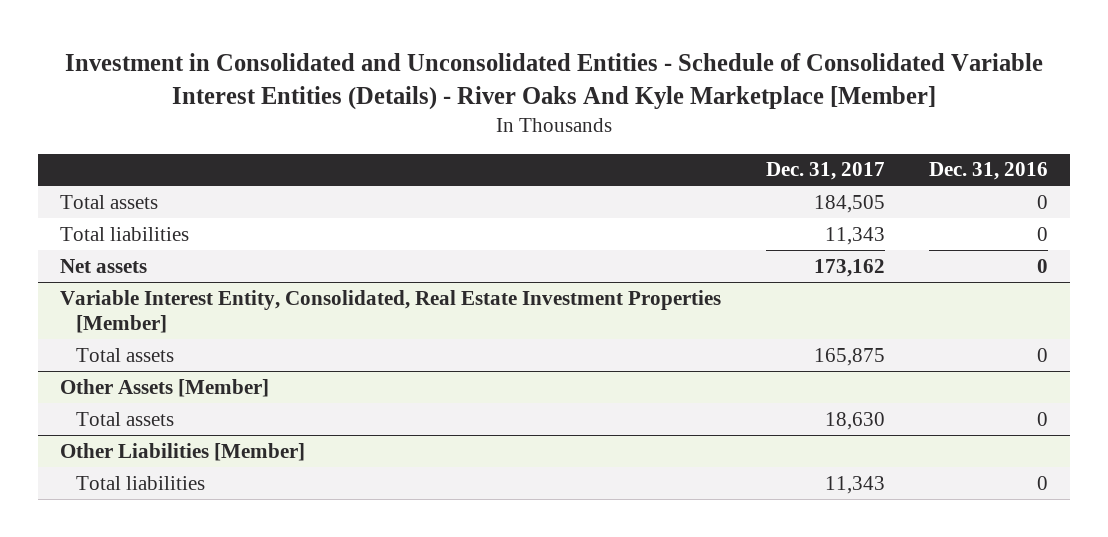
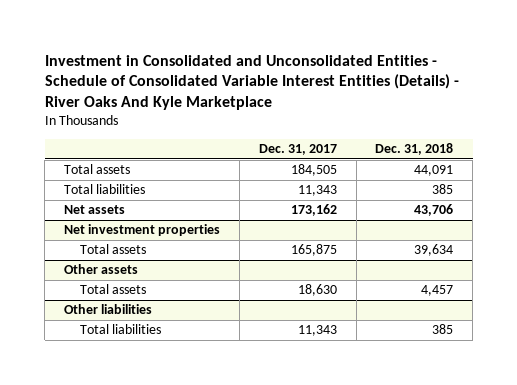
[65,53,1044,110] Investment in Consolidated and Unconsolidated Entities - Schedule of Consolidated Variable Interest Entities (Details) - River Oaks And Kyle Marketplace [Member] -> [44,54,459,111] Investment in Consolidated and Unconsolidated Entities - Schedule of Consolidated Variable Interest Entities (Details) - River Oaks And Kyle Marketplace
[928,162,1048,181] Dec. 31, 2016 -> none
none -> [375,143,454,156] Dec. 31, 2018
[60,289,722,333] Variable Interest Entity, Consolidated, Real Estate Investment Properties [Member] -> [64,224,221,237] Net investment properties
[60,378,270,397] Other Assets [Member] -> [64,264,139,275] Other assets
[60,442,306,461] Other Liabilities [Member] -> [64,304,153,315] Other liabilities

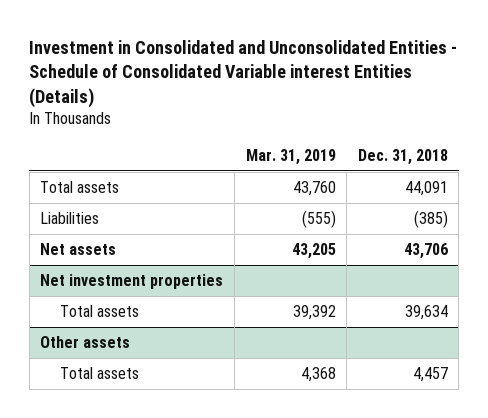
[44,54,459,111] Investment in Consolidated and Unconsolidated Entities - Schedule of Consolidated Variable Interest Entities (Details) - River Oaks And Kyle Marketplace -> [29,39,458,108] Investment in Consolidated and Unconsolidated Entities - Schedule of Consolidated Variable interest Entities (Details)
[258,144,337,156] Dec. 31, 2017 -> none
none -> [245,149,336,166] Mar. 31, 2019
[64,184,146,195] Total liabilities -> [40,212,100,225] Liabilities
[432,184,454,195] 385 -> [413,210,448,229] (385)
[64,304,153,315] Other liabilities -> none
[79,324,161,335] Total liabilities -> none

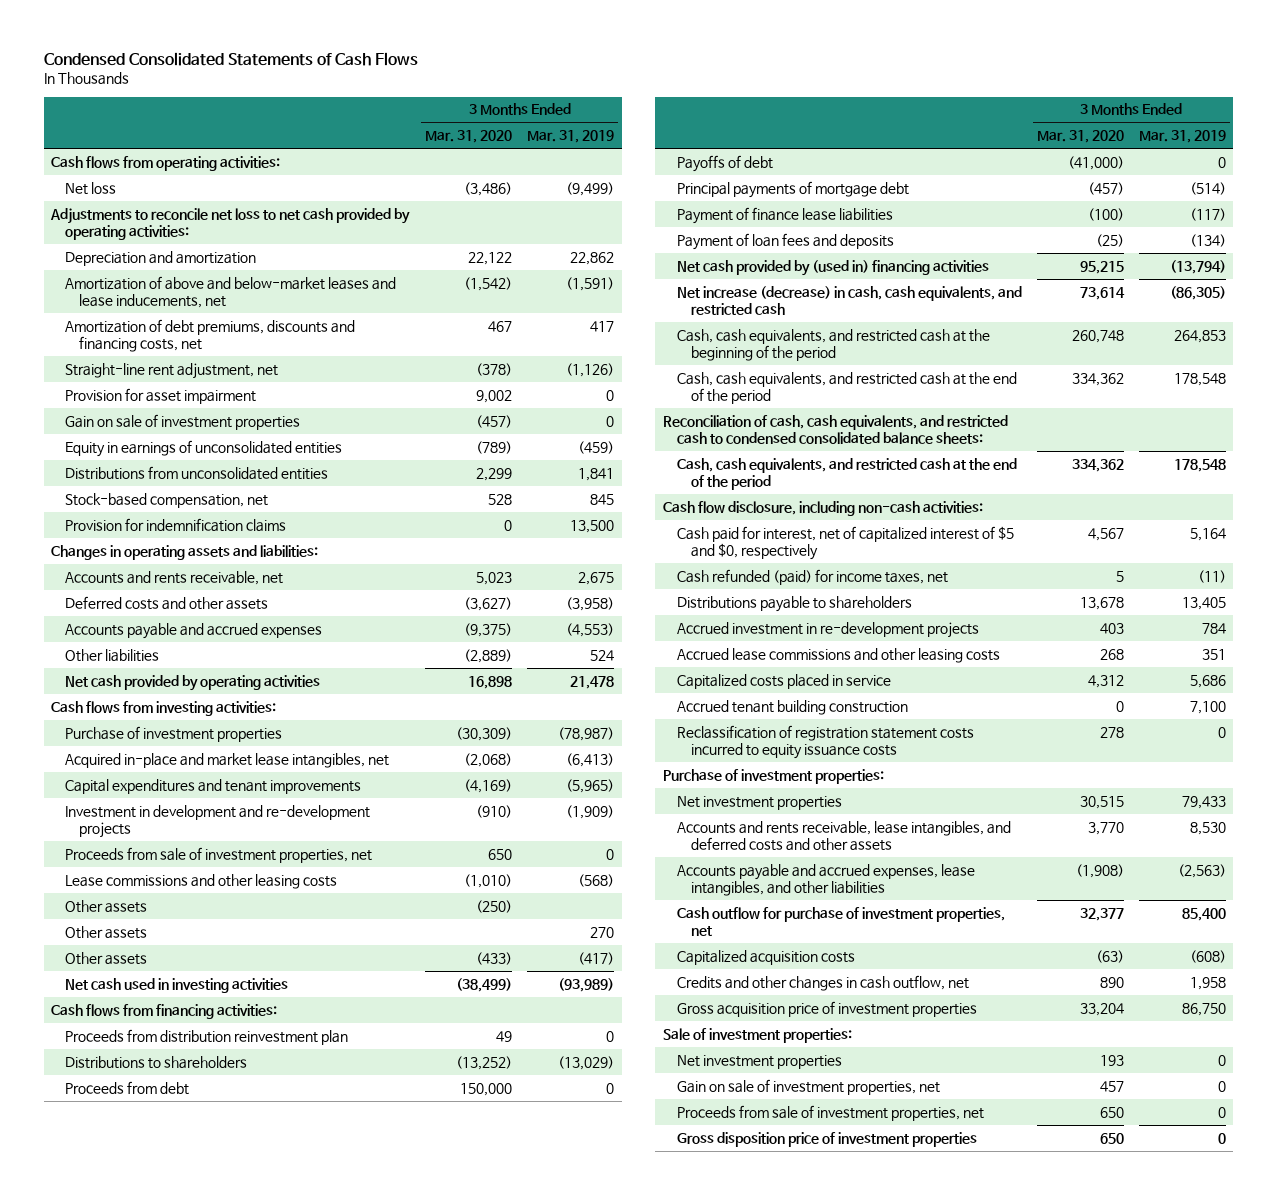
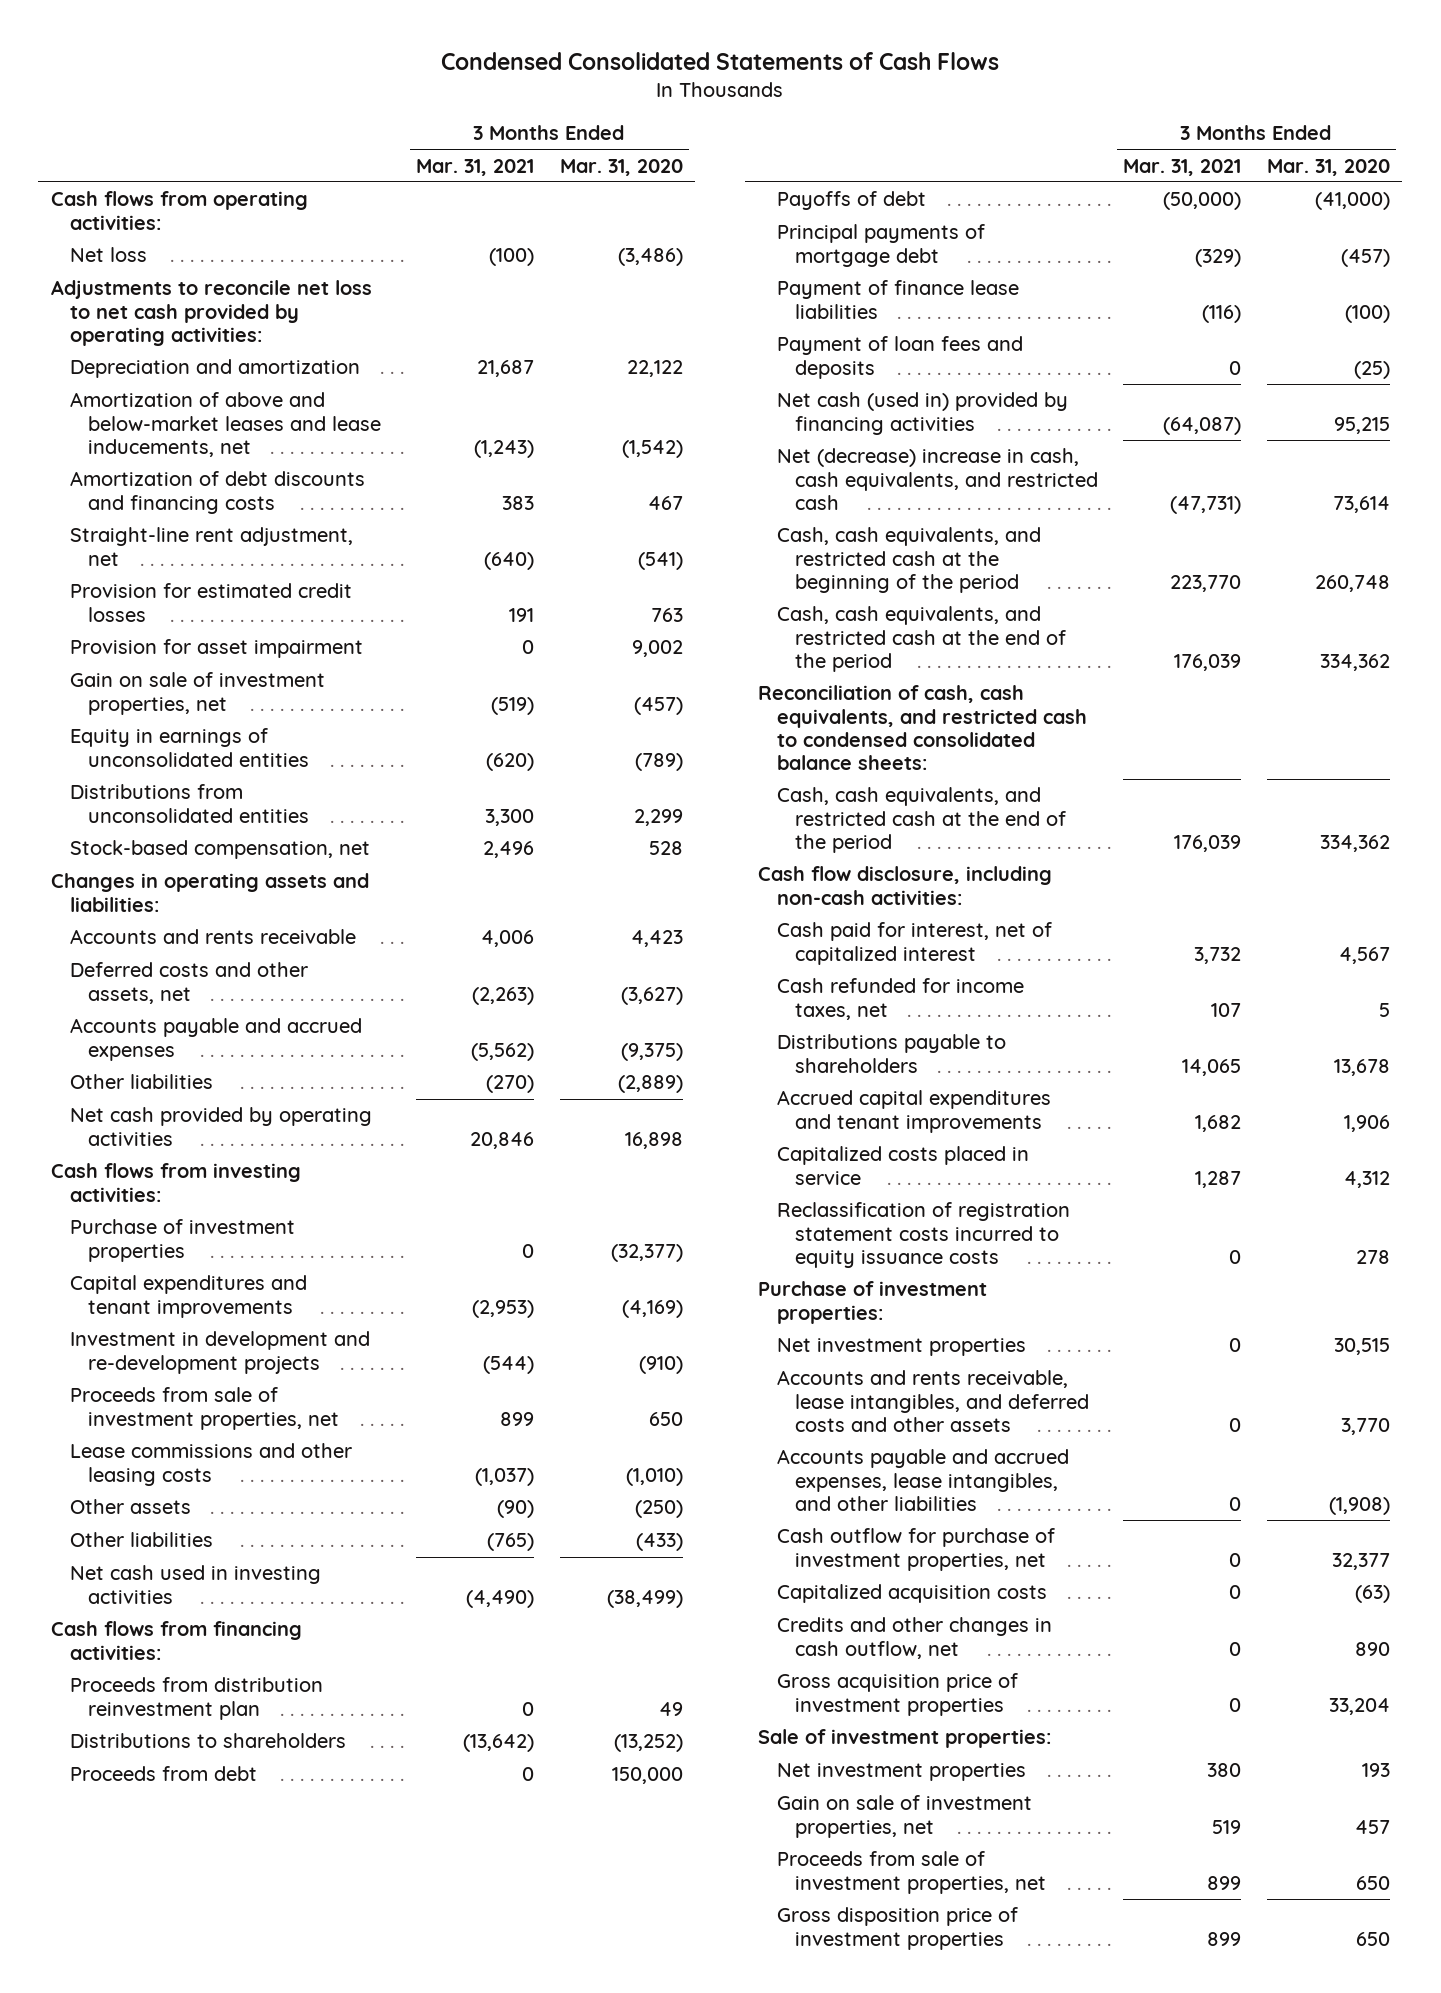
[527,130,615,144] Mar. 31, 2019 -> none
none -> [416,158,535,176] Mar. 31, 2021
[65,318,356,353] Amortization of debt premiums, discounts and financing costs, net -> [69,471,365,514] Amortization of debt discounts and financing costs
[476,362,513,376] (378) -> [637,551,683,570] (541)
none -> [69,583,352,622] Provision for estimated credit losses
[65,413,301,430] Gain on sale of investment properties -> [69,672,325,715] Gain on sale of investment properties, net
[65,517,287,532] Provision for indemnification claims -> none
[65,570,284,585] Accounts and rents receivable, net -> [69,929,356,945] Accounts and rents receivable
[476,571,513,585] 5,023 -> [630,930,683,948] 4,423
[65,595,269,610] Deferred costs and other assets -> [69,962,308,1004] Deferred costs and other assets, net
[65,752,390,768] Acquired in-place and market lease intangibles, net -> none
[456,726,513,741] (30,309) -> [610,1243,683,1262] (32,377)
[65,925,148,939] Other assets -> none
[65,951,148,965] Other assets -> [69,1532,213,1548] Other liabilities
[676,259,989,276] Net cash provided by (used in) financing activities -> [776,392,1068,435] Net cash (used in) provided by financing activities
[676,285,1022,316] Net increase (decrease) in cash, cash equivalents, and restricted cash -> [776,448,1099,510] Net (decrease) increase in cash, cash equivalents, and restricted cash
[676,525,1014,561] Cash paid for interest, net of capitalized interest of $5 and $0, respectively -> [776,922,1052,965] Cash paid for interest, net of capitalized interest
[676,568,948,585] Cash refunded (paid) for income taxes, net -> [776,978,1024,1020] Cash refunded for income taxes, net
[676,621,979,638] Accrued investment in re-development projects -> none
[676,647,1000,663] Accrued lease commissions and other leasing costs -> none
none -> [776,1090,1051,1133] Accrued capital expenditures and tenant improvements
[676,699,908,715] Accrued tenant building construction -> none

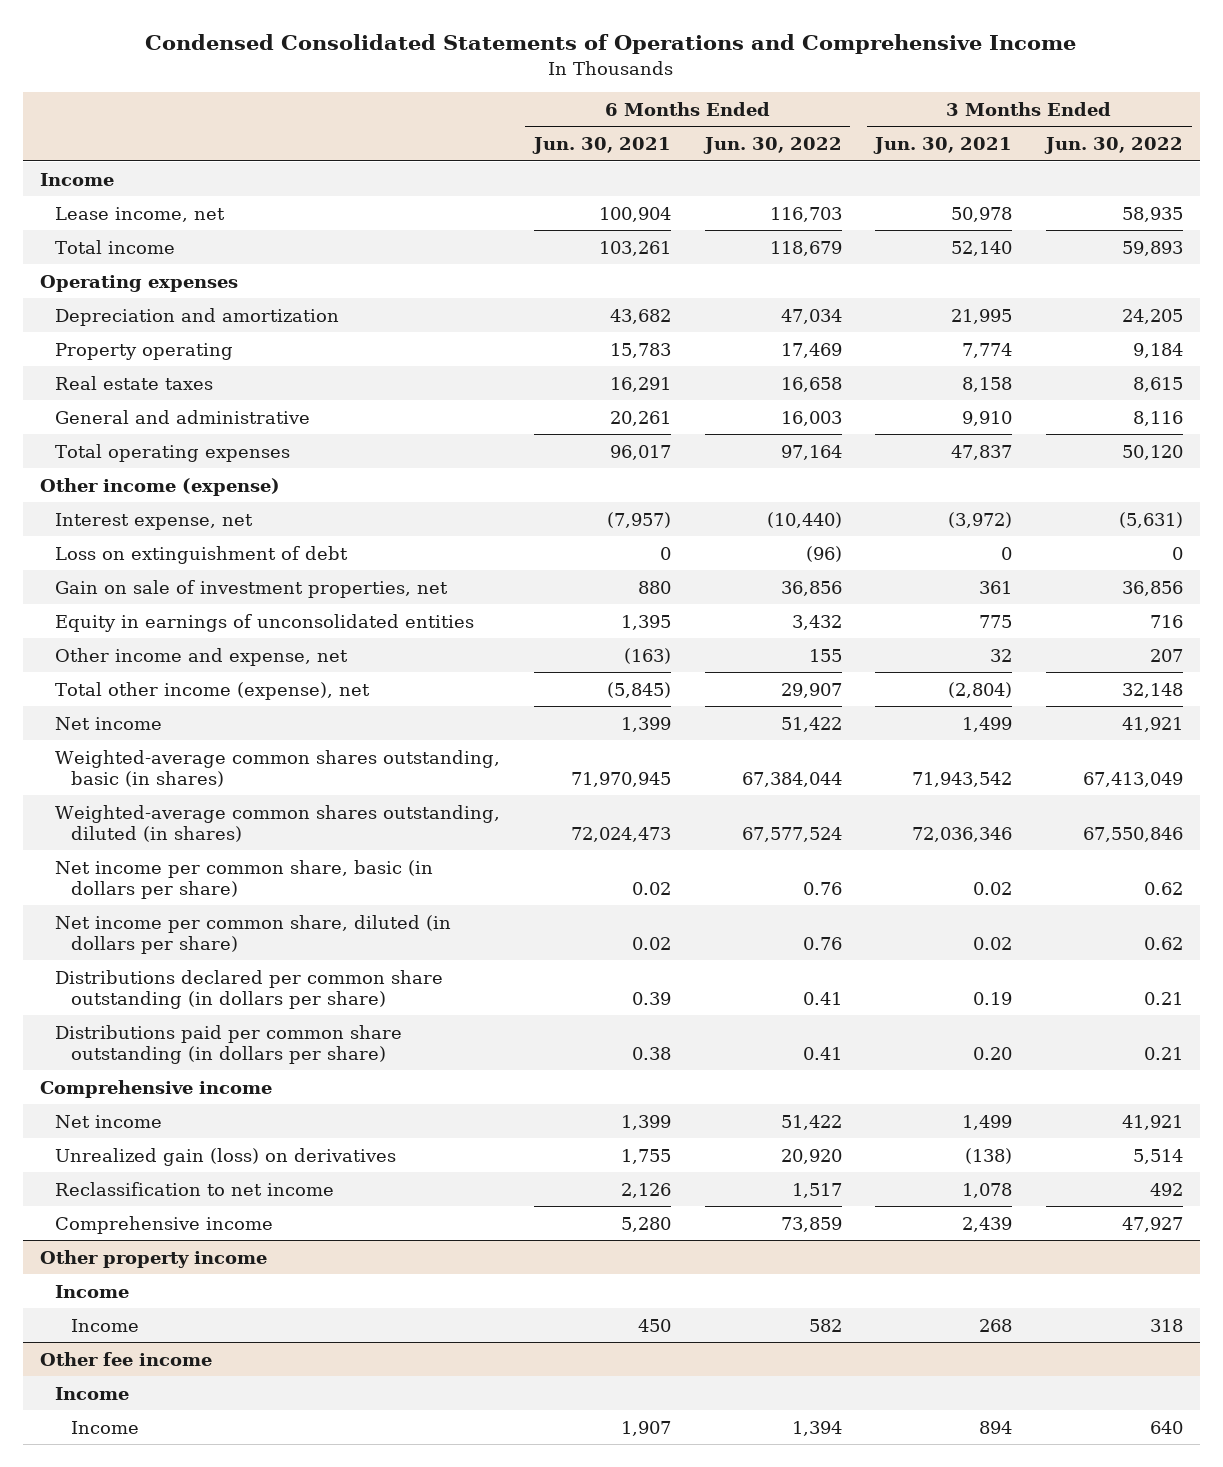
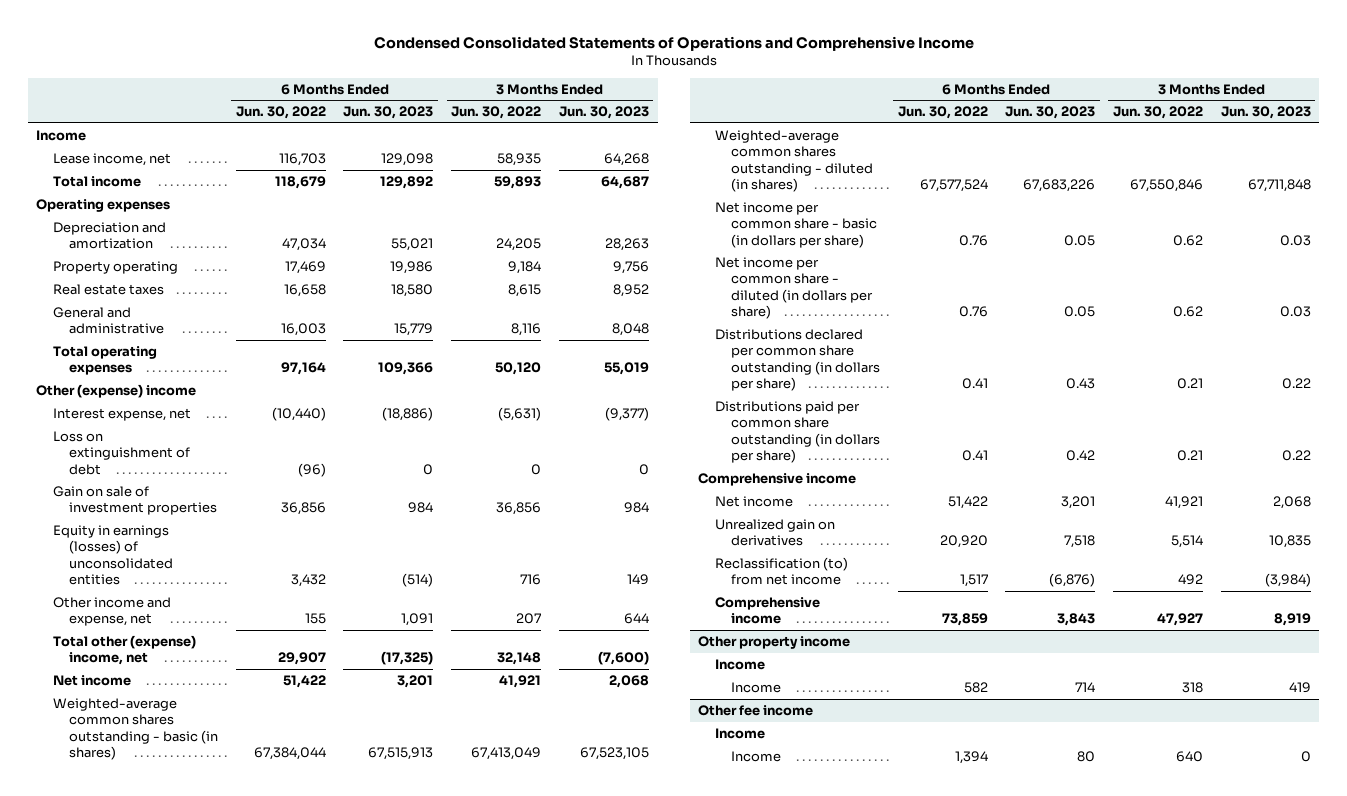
[531,137,671,155] Jun. 30, 2021 -> none
[873,137,1013,155] Jun. 30, 2021 -> none
none -> [343,106,434,120] Jun. 30, 2023
none -> [558,106,649,120] Jun. 30, 2023
[39,477,280,496] Other income (expense) -> [36,384,197,399] Other (expense) income
[55,579,449,598] Gain on sale of investment properties, net -> [52,486,218,516] Gain on sale of investment properties
[55,613,475,632] Equity in earnings of unconsolidated entities -> [52,525,174,586] Equity in earnings (losses) of unconsolidated entities
[55,681,371,700] Total other income (expense), net -> [52,635,196,666] Total other (expense) income, net
[55,749,501,787] Weighted-average common shares outstanding, basic (in shares) -> [52,698,219,761] Weighted-average common shares outstanding - basic (in shares)
[55,804,501,842] Weighted-average common shares outstanding, diluted (in shares) -> [714,130,873,193] Weighted-average common shares outstanding - diluted (in shares)
[55,859,434,899] Net income per common share, basic (in dollars per share) -> [714,202,877,248] Net income per common share - basic (in dollars per share)
[55,914,452,954] Net income per common share, diluted (in dollars per share) -> [714,257,873,320] Net income per common share - diluted (in dollars per share)
[55,1147,397,1166] Unrealized gain (loss) on derivatives -> [714,519,835,547] Unrealized gain on derivatives
[55,1181,335,1196] Reclassification to net income -> [714,557,848,586] Reclassification (to) from net income

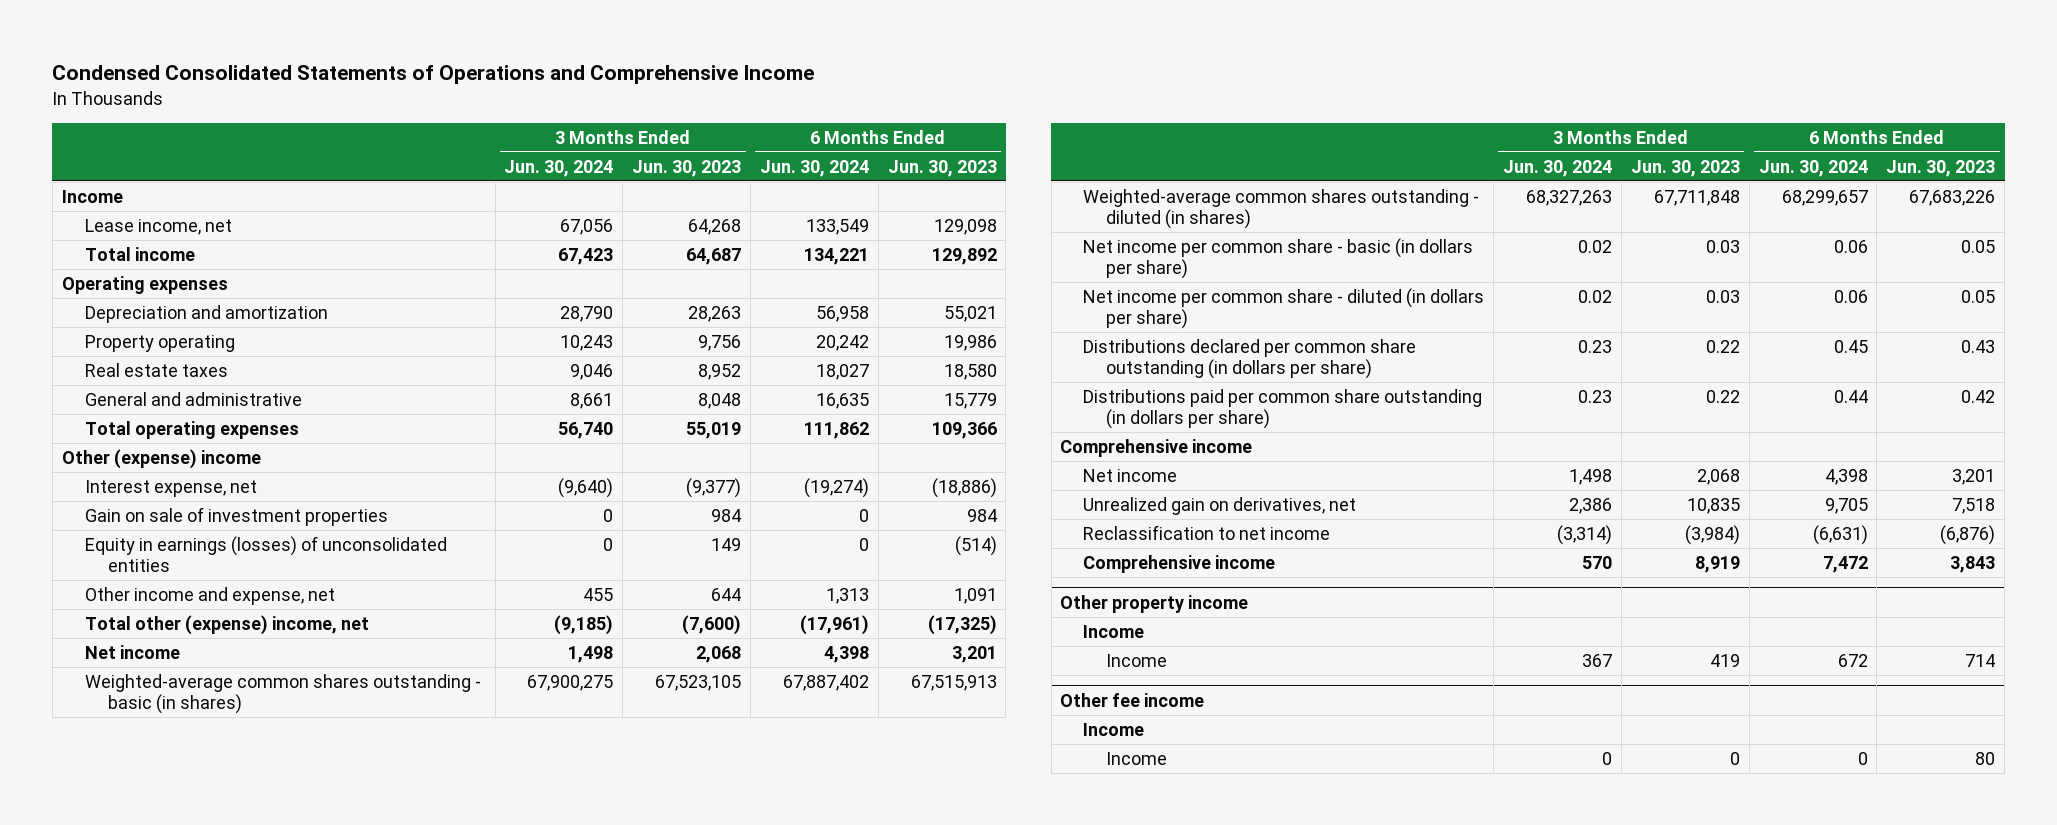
[235,106,326,120] Jun. 30, 2022 -> none
[451,106,542,120] Jun. 30, 2022 -> none
none -> [504,159,614,177] Jun. 30, 2024
none -> [759,159,869,177] Jun. 30, 2024
[52,431,191,475] Loss on extinguishment of debt -> none
[714,519,835,547] Unrealized gain on derivatives -> [1083,496,1357,515] Unrealized gain on derivatives, net
[714,557,848,586] Reclassification (to) from net income -> [1083,524,1331,540] Reclassification to net income

